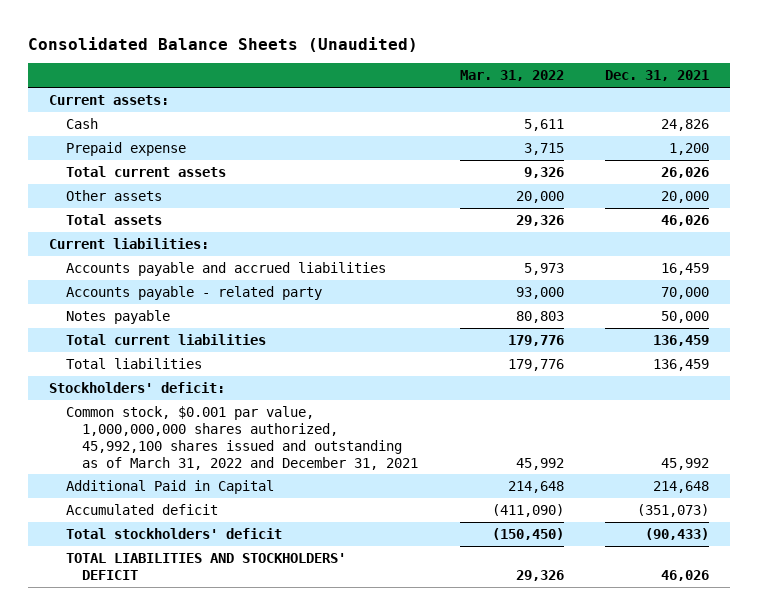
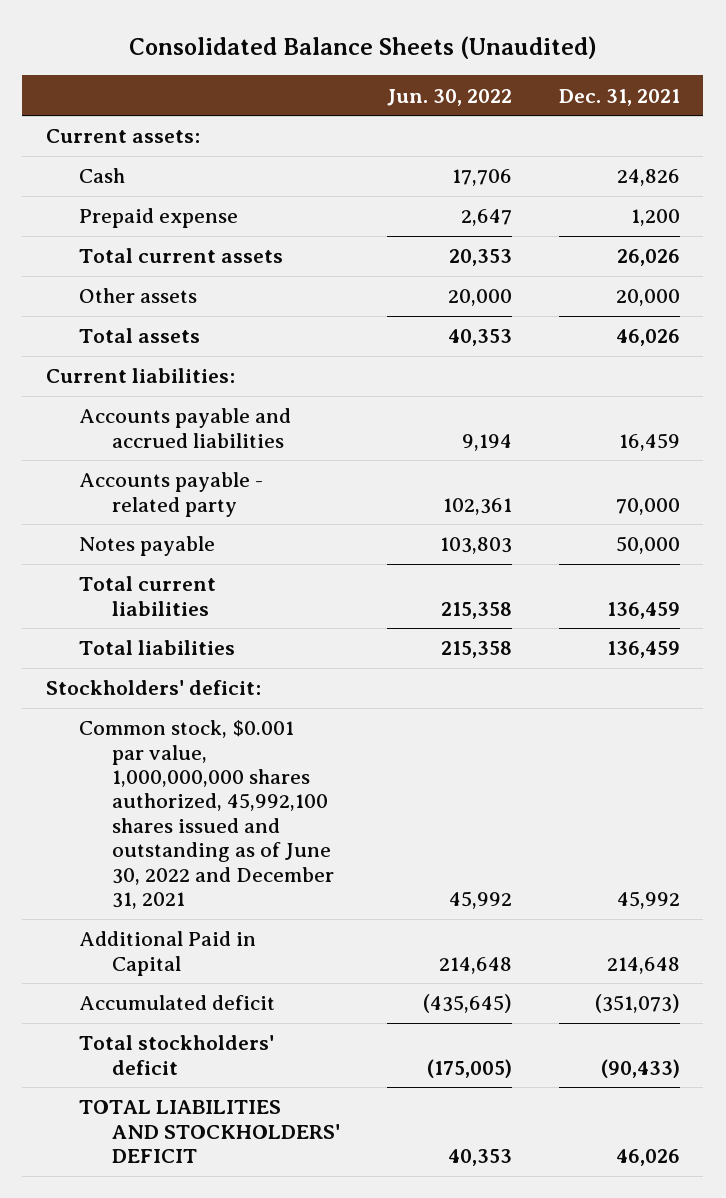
[459,70,564,82] Mar. 31, 2022 -> none
none -> [387,88,513,106] Jun. 30, 2022
[65,406,419,470] Common stock, $0.001 par value, 1,000,000,000 shares authorized, 45,992,100 shares issued and outstanding as of March 31, 2022 and December 31, 2021 -> [78,720,335,910] Common stock, $0.001 par value, 1,000,000,000 shares authorized, 45,992,100 shares issued and outstanding as of June 30, 2022 and December 31, 2021

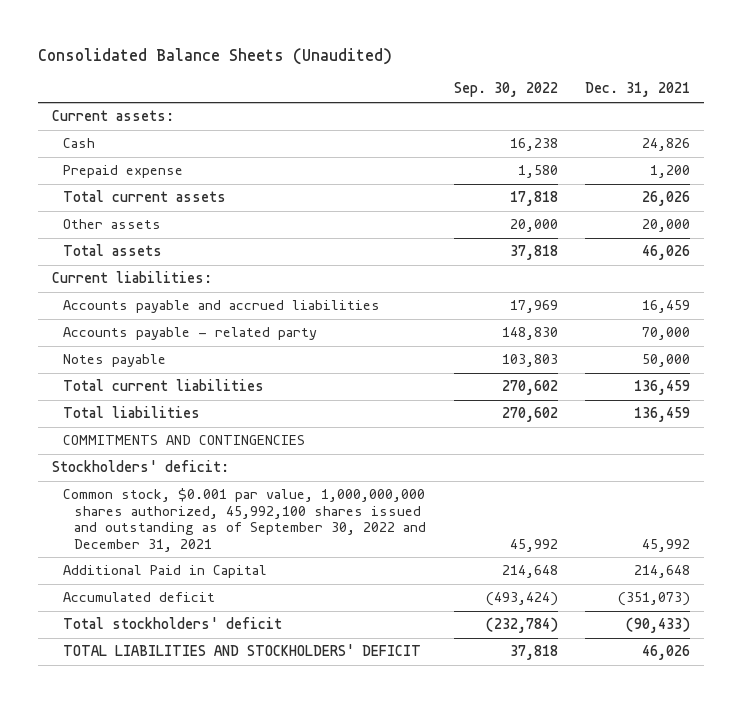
[387,88,513,106] Jun. 30, 2022 -> none
none -> [453,82,558,98] Sep. 30, 2022
none -> [63,435,306,446] COMMITMENTS AND CONTINGENCIES
[78,720,335,910] Common stock, $0.001 par value, 1,000,000,000 shares authorized, 45,992,100 shares issued and outstanding as of June 30, 2022 and December 31, 2021 -> [63,488,427,552] Common stock, $0.001 par value, 1,000,000,000 shares authorized, 45,992,100 shares issued and outstanding as of September 30, 2022 and December 31, 2021

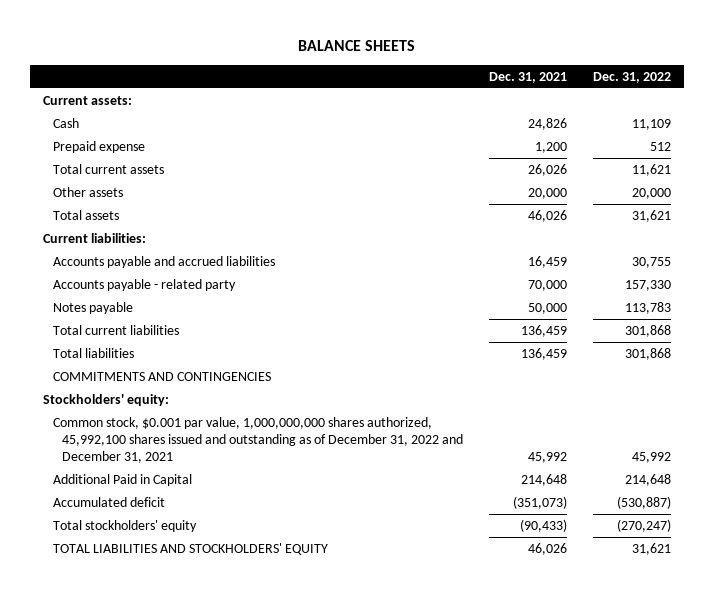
[38,47,393,65] Consolidated Balance Sheets (Unaudited) -> [297,39,415,51] BALANCE SHEETS
[453,82,558,98] Sep. 30, 2022 -> none
none -> [592,71,671,83] Dec. 31, 2022
[52,460,230,473] Stockholders' deficit: -> [42,394,169,407] Stockholders' equity:
[63,488,427,552] Common stock, $0.001 par value, 1,000,000,000 shares authorized, 45,992,100 shares issued and outstanding as of September 30, 2022 and December 31, 2021 -> [52,417,464,463] Common stock, $0.001 par value, 1,000,000,000 shares authorized, 45,992,100 shares issued and outstanding as of December 31, 2022 and December 31, 2021
[63,617,283,630] Total stockholders' deficit -> [52,520,197,533] Total stockholders' equity
[63,644,422,657] TOTAL LIABILITIES AND STOCKHOLDERS' DEFICIT -> [52,543,328,556] TOTAL LIABILITIES AND STOCKHOLDERS' EQUITY

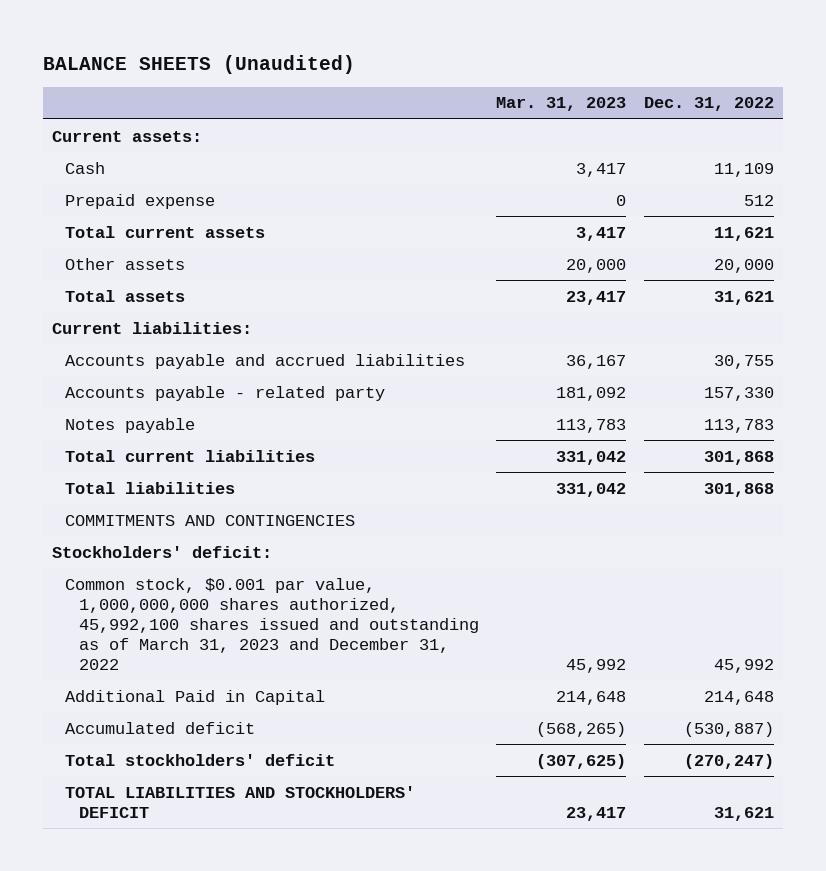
[297,39,415,51] BALANCE SHEETS -> [43,54,356,74] BALANCE SHEETS (Unaudited)
[489,71,568,83] Dec. 31, 2021 -> none
none -> [496,97,627,112] Mar. 31, 2023
[42,394,169,407] Stockholders' equity: -> [51,545,272,558] Stockholders' deficit:
[52,417,464,463] Common stock, $0.001 par value, 1,000,000,000 shares authorized, 45,992,100 shares issued and outstanding as of December 31, 2022 and December 31, 2021 -> [65,577,479,670] Common stock, $0.001 par value, 1,000,000,000 shares authorized, 45,992,100 shares issued and outstanding as of March 31, 2023 and December 31, 2022
[52,520,197,533] Total stockholders' equity -> [65,753,336,766] Total stockholders' deficit
[52,543,328,556] TOTAL LIABILITIES AND STOCKHOLDERS' EQUITY -> [65,785,416,818] TOTAL LIABILITIES AND STOCKHOLDERS' DEFICIT

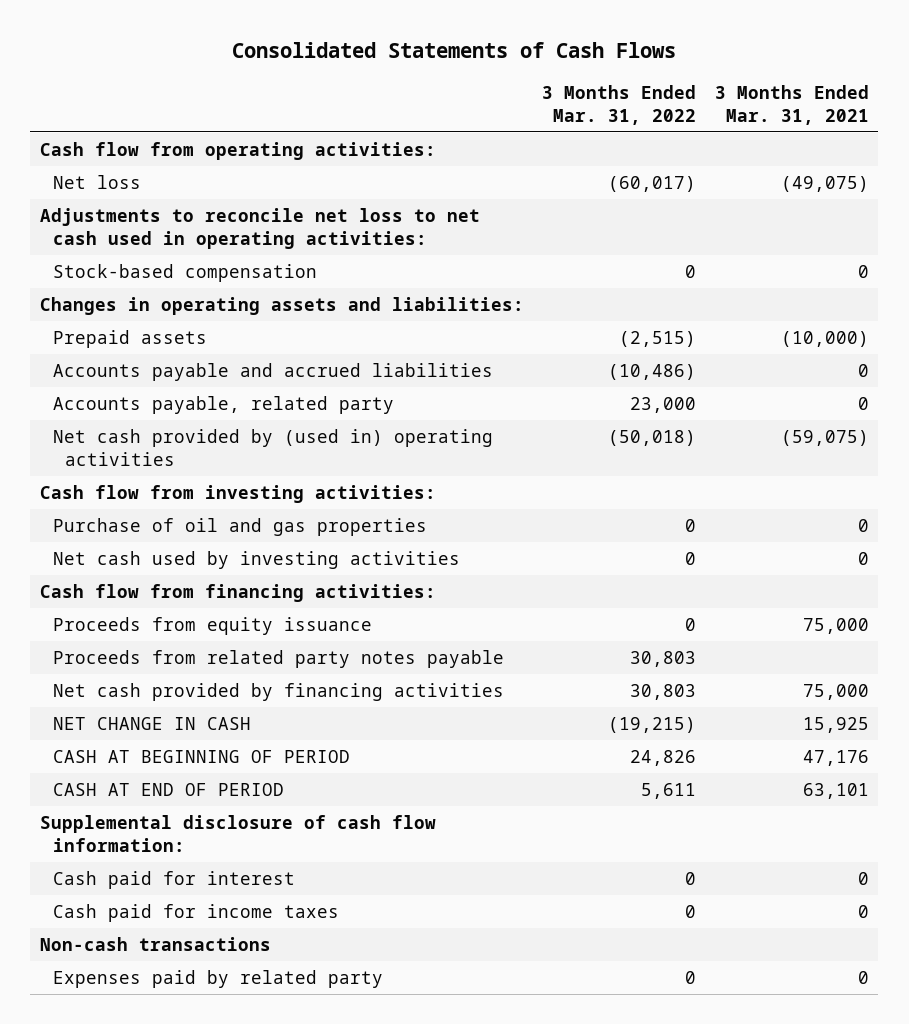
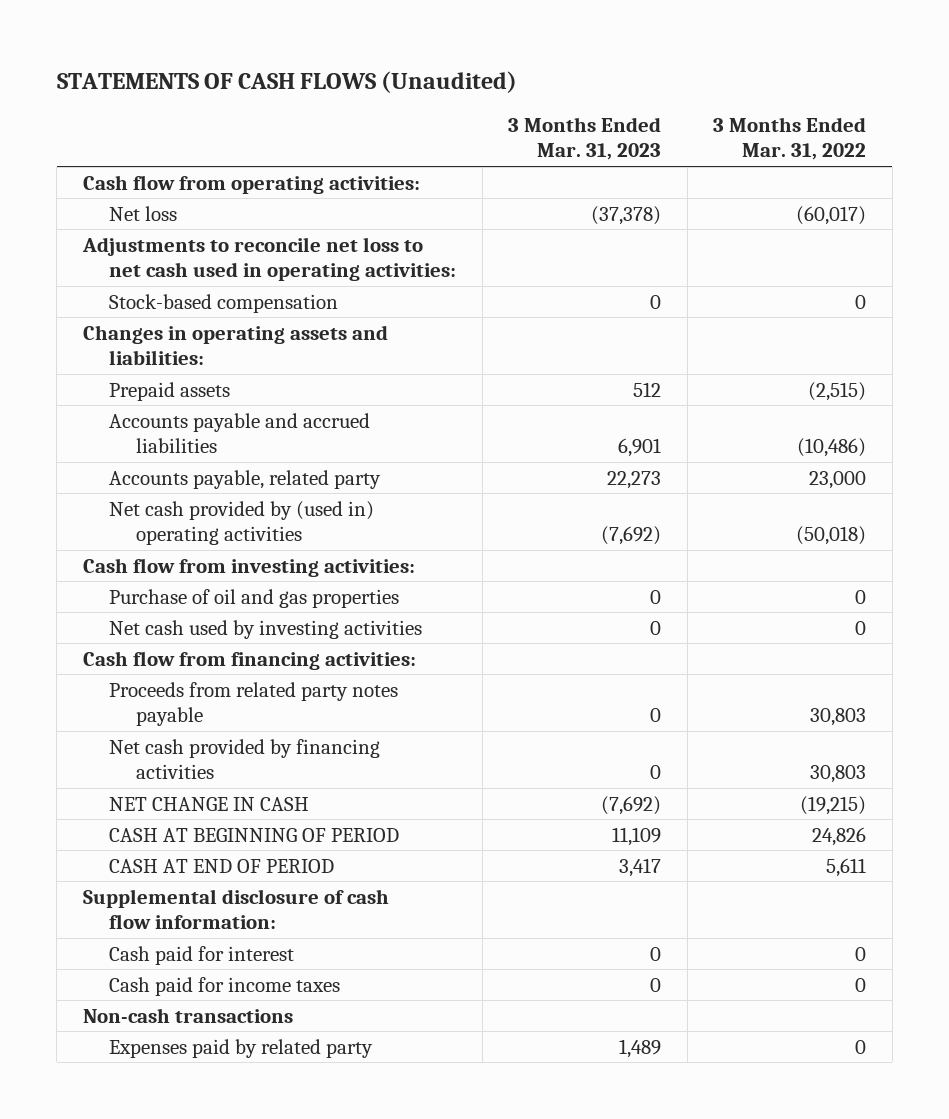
[232,41,677,58] Consolidated Statements of Cash Flows -> [56,70,517,93] STATEMENTS OF CASH FLOWS (Unaudited)
[715,84,870,125] 3 Months Ended Mar. 31, 2021 -> none
none -> [508,116,662,161] 3 Months Ended Mar. 31, 2023
[52,617,372,636] Proceeds from equity issuance -> none

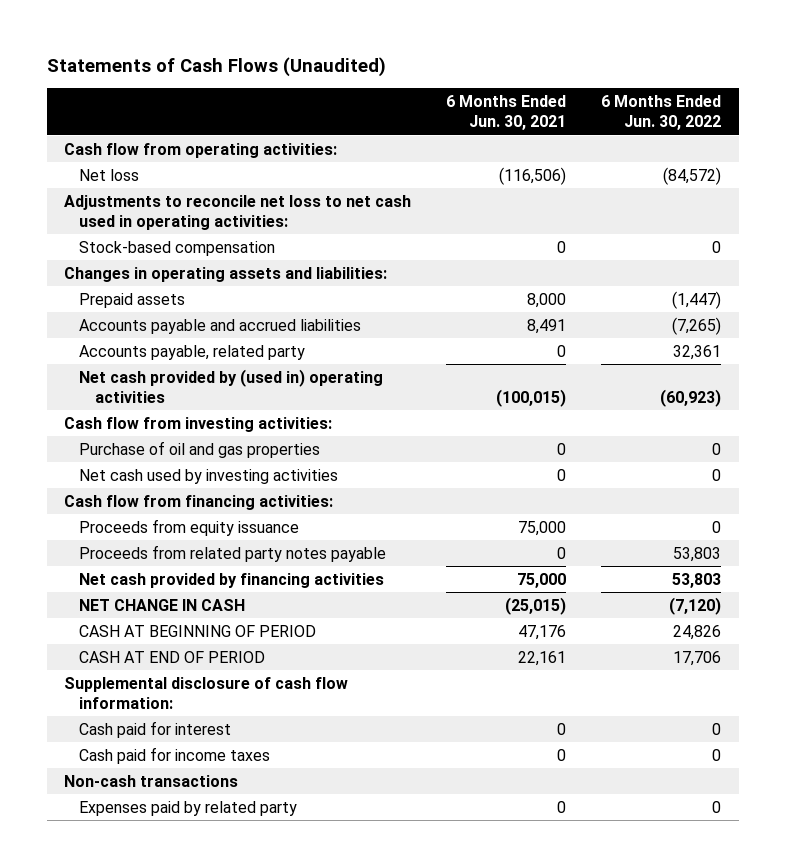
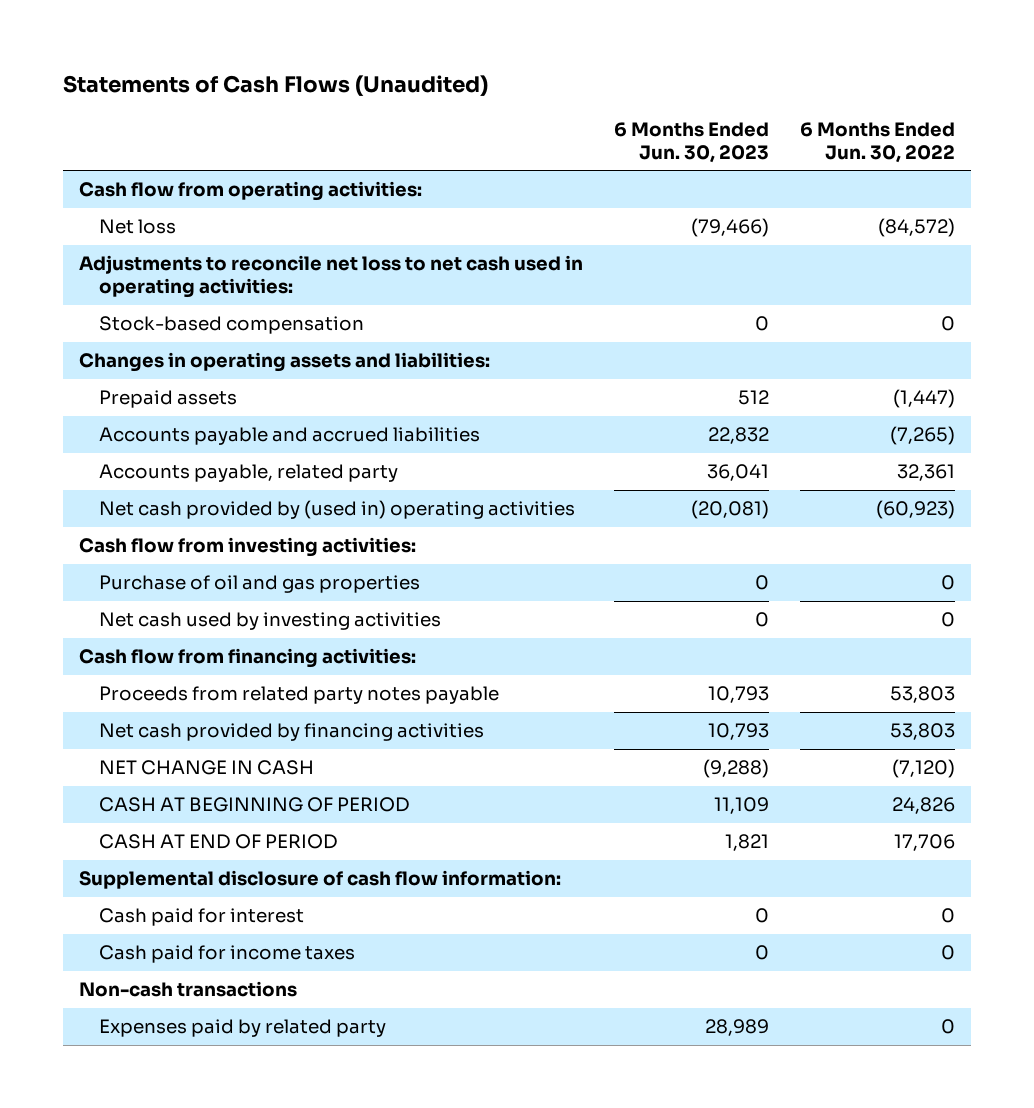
[446,95,567,131] 6 Months Ended Jun. 30, 2021 -> none
none -> [614,121,770,163] 6 Months Ended Jun. 30, 2023
[79,518,300,536] Proceeds from equity issuance -> none

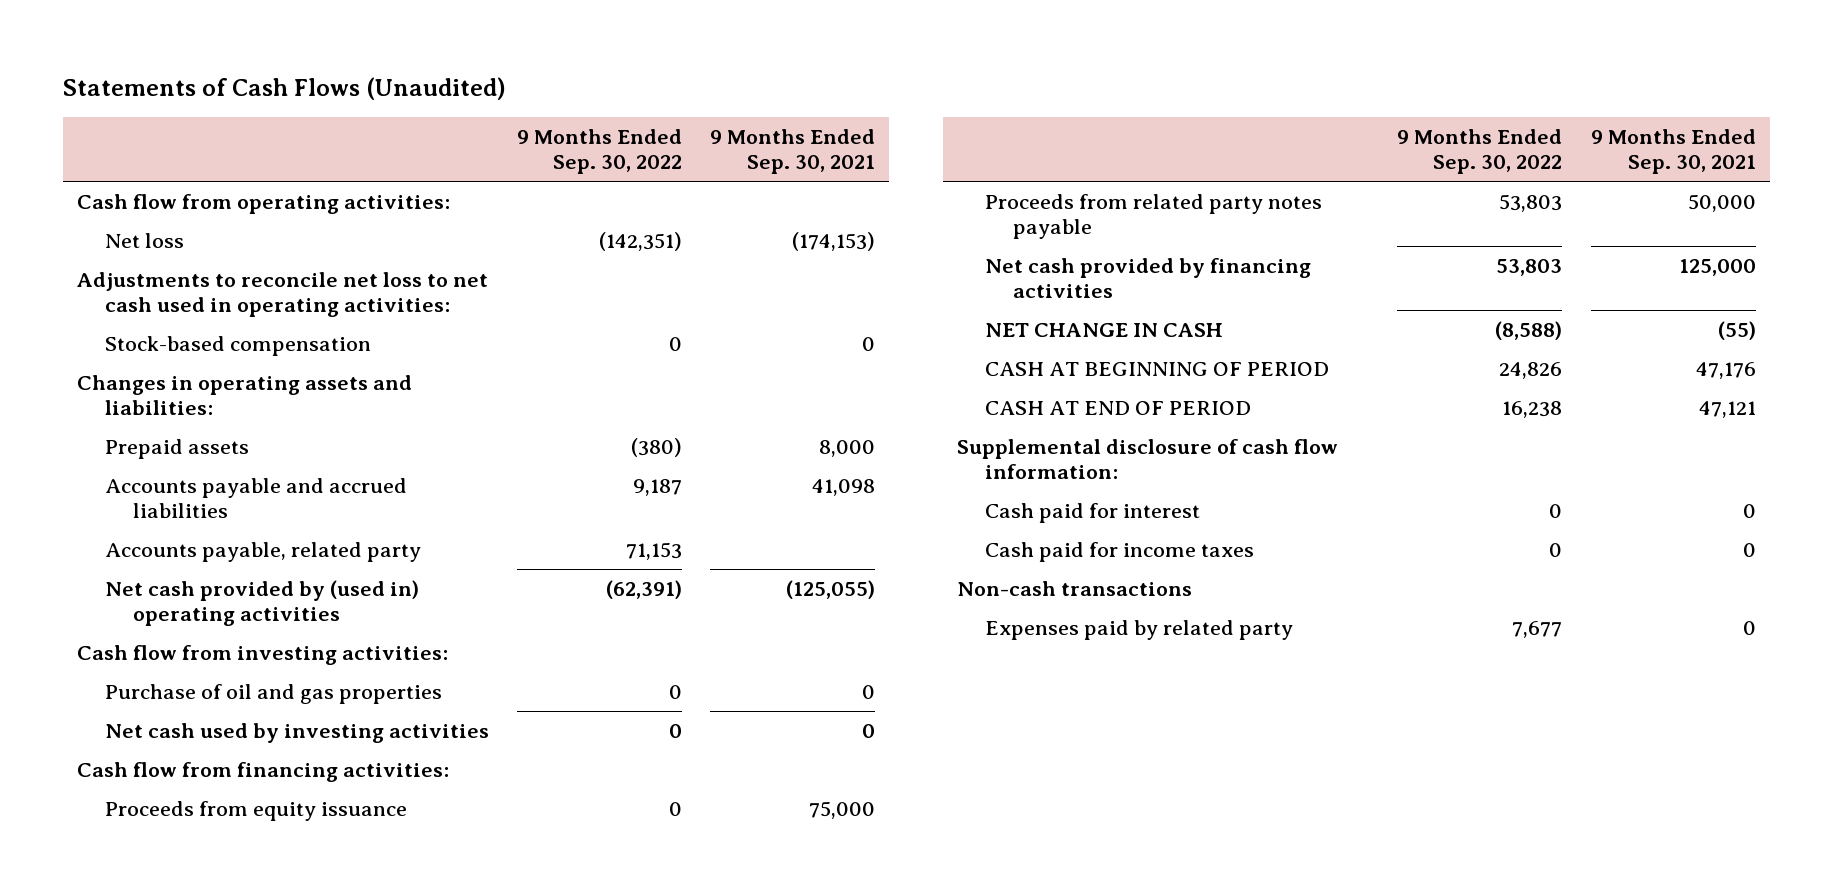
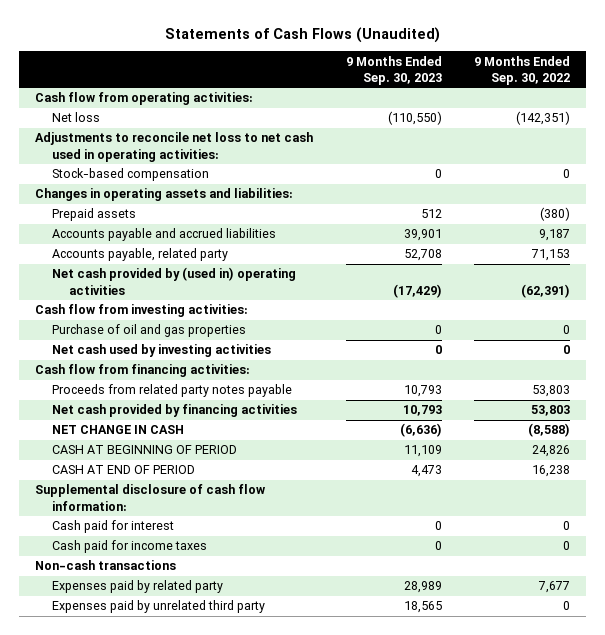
[710,129,876,175] 9 Months Ended Sep. 30, 2021 -> none
none -> [345,55,442,85] 9 Months Ended Sep. 30, 2023
[104,800,407,821] Proceeds from equity issuance -> none
none -> [51,600,265,614] Expenses paid by unrelated third party

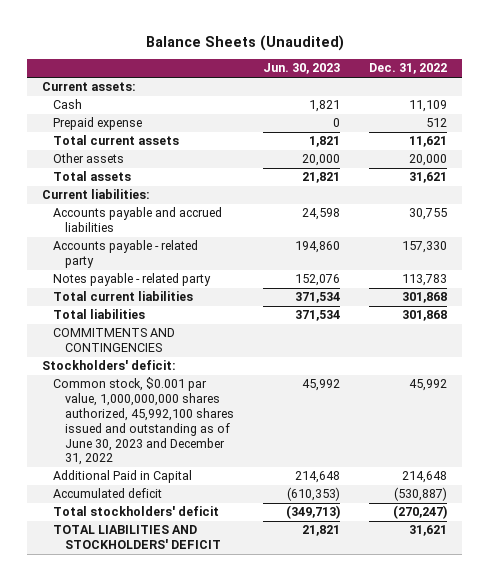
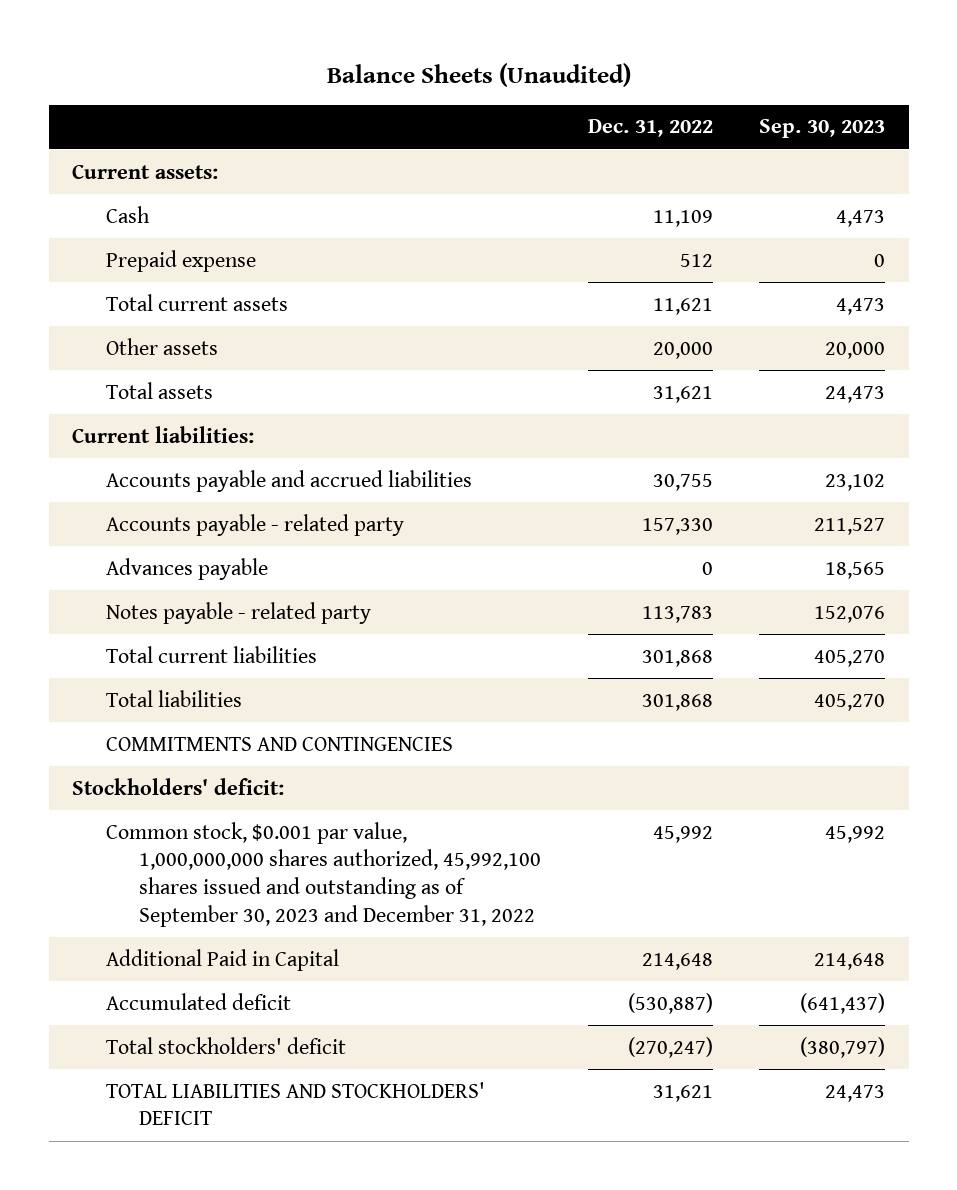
[262,63,340,75] Jun. 30, 2023 -> none
none -> [759,119,886,139] Sep. 30, 2023
none -> [105,557,268,580] Advances payable
[53,377,234,466] Common stock, $0.001 par value, 1,000,000,000 shares authorized, 45,992,100 shares issued and outstanding as of June 30, 2023 and December 31, 2022 -> [105,821,542,927] Common stock, $0.001 par value, 1,000,000,000 shares authorized, 45,992,100 shares issued and outstanding as of September 30, 2023 and December 31, 2022

